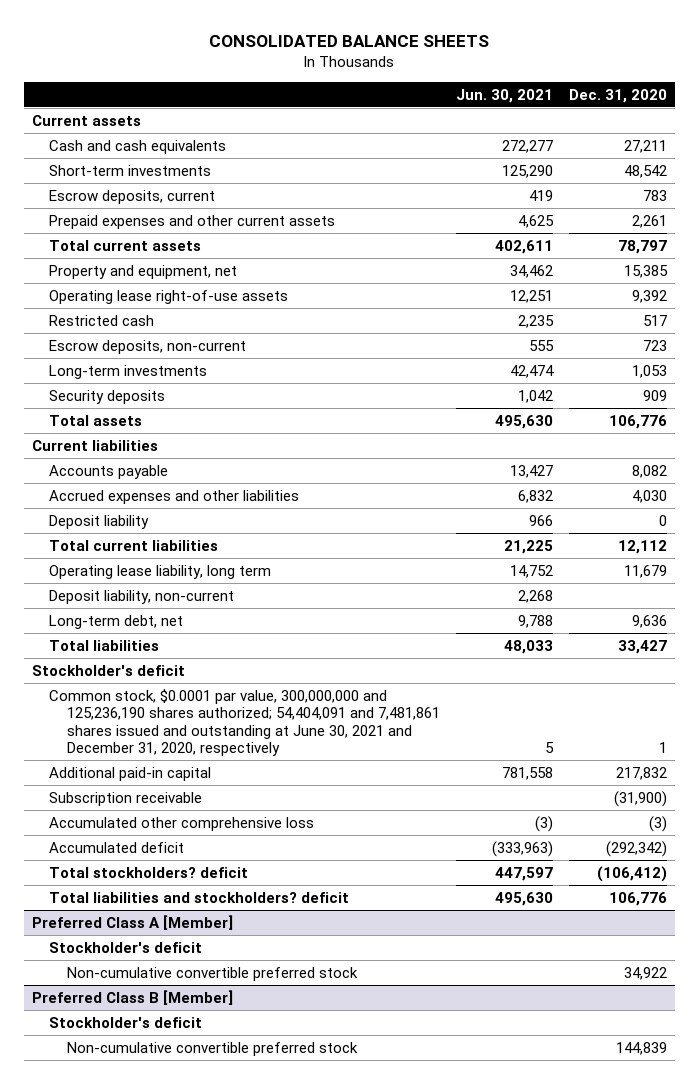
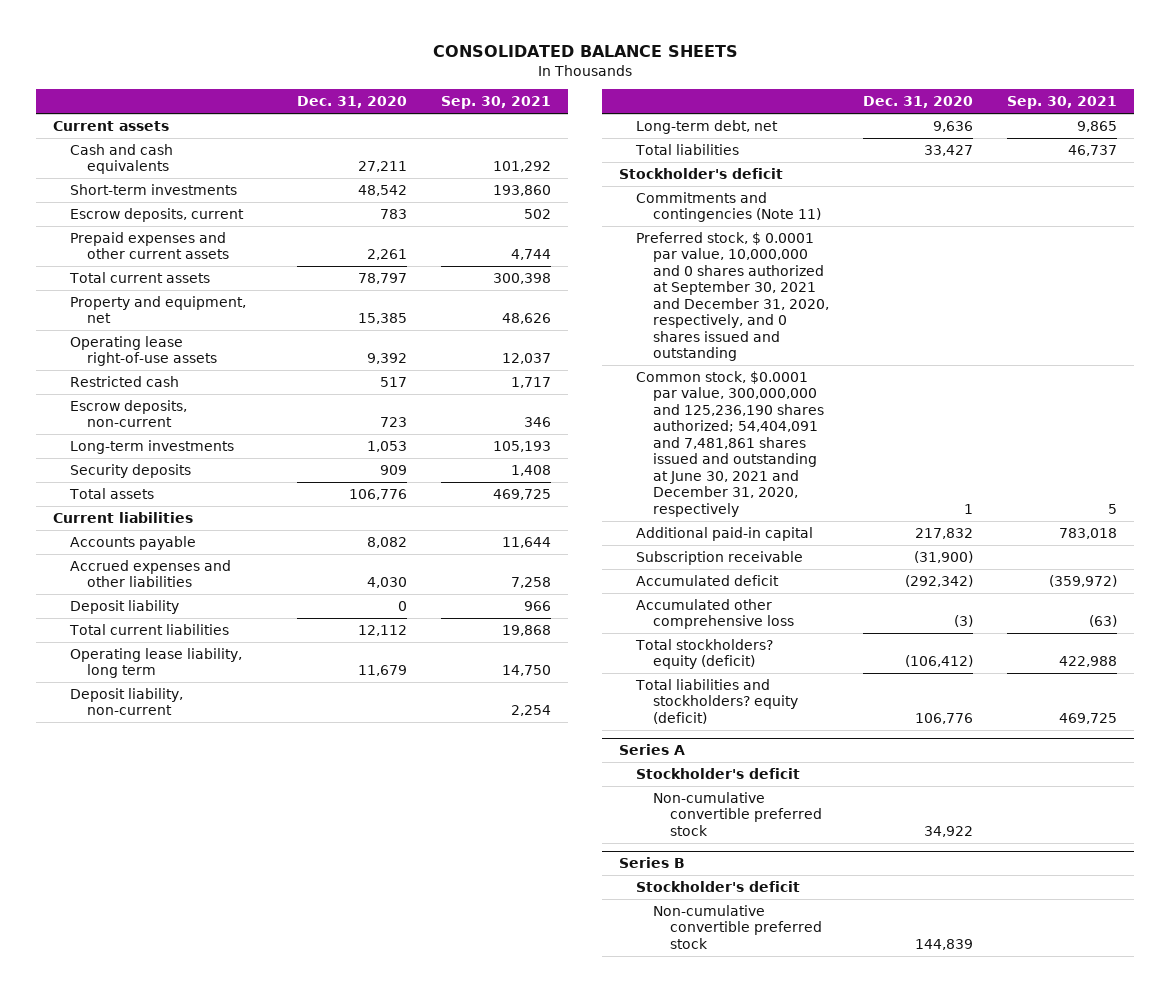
[455,88,553,103] Jun. 30, 2021 -> none
none -> [441,96,552,110] Sep. 30, 2021
none -> [635,191,821,223] Commitments and contingencies (Note 11)
none -> [635,231,829,362] Preferred stock, $ 0.0001 par value, 10,000,000 and 0 shares authorized at September 30, 2021 and December 31, 2020, respectively, and 0 shares issued and outstanding
[32,914,234,930] Preferred Class A [Member] -> none
[49,816,315,831] Accumulated other comprehensive loss -> [635,598,794,630] Accumulated other comprehensive loss
[49,866,249,878] Total stockholders? deficit -> [634,638,773,670] Total stockholders? equity (deficit)
[49,891,350,903] Total liabilities and stockholders? deficit -> [634,678,798,724] Total liabilities and stockholders? equity (deficit)
none -> [618,744,685,756] Series A
[32,989,234,1005] Preferred Class B [Member] -> none
none -> [618,857,685,869] Series B

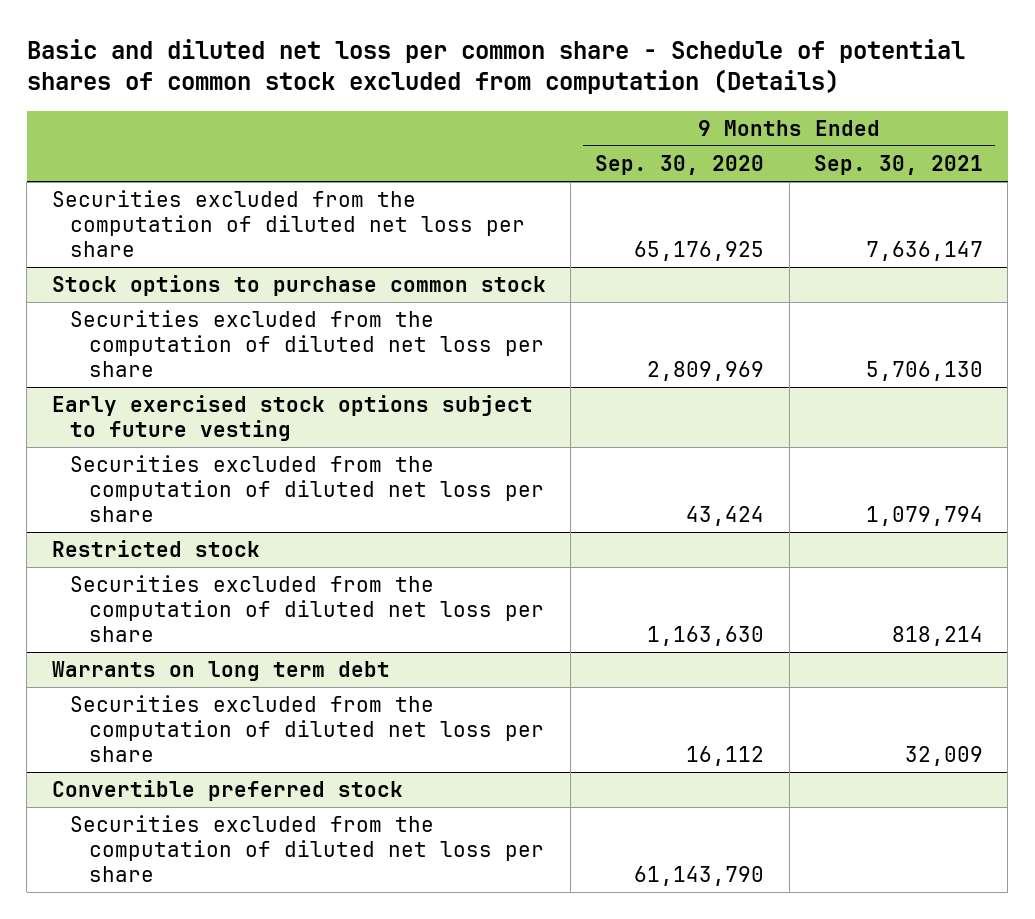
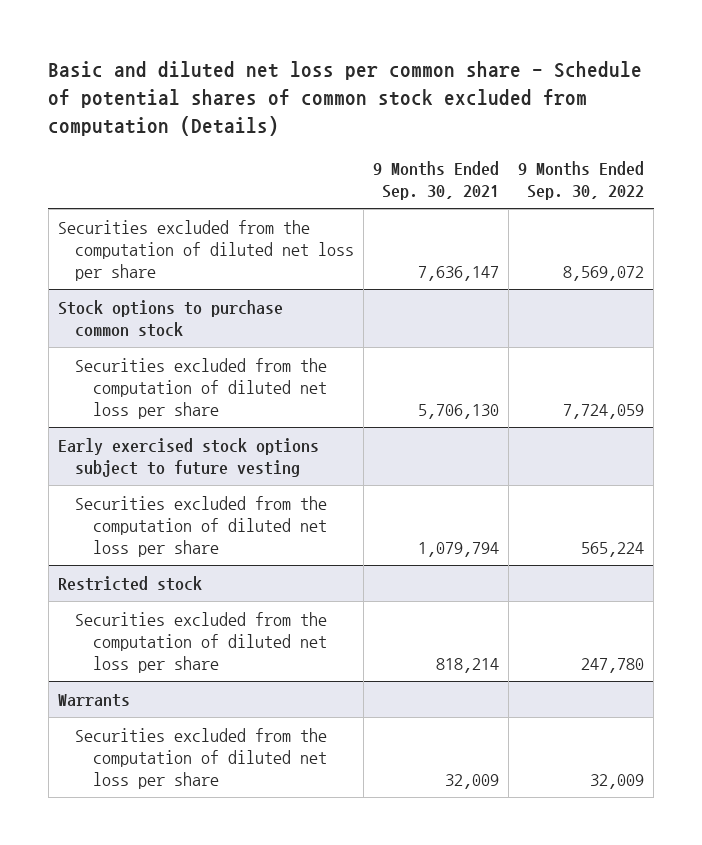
[595,154,765,175] Sep. 30, 2020 -> none
none -> [518,160,645,200] 9 Months Ended Sep. 30, 2022
[51,661,390,682] Warrants on long term debt -> [57,693,130,707] Warrants
[51,780,403,802] Convertible preferred stock -> none
[70,815,544,882] Securities excluded from the computation of diluted net loss per share -> none

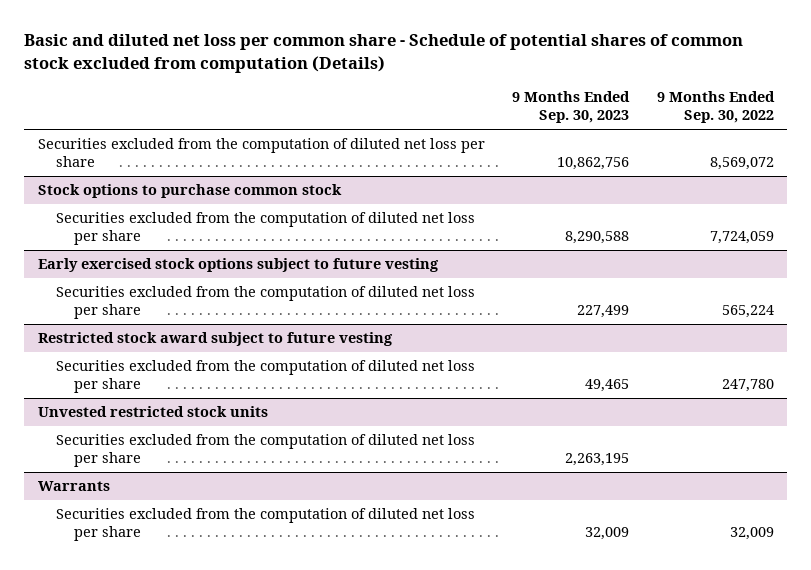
[373,160,500,200] 9 Months Ended Sep. 30, 2021 -> none
none -> [512,91,631,124] 9 Months Ended Sep. 30, 2023
[57,575,202,591] Restricted stock -> [37,332,393,347] Restricted stock award subject to future vesting
none -> [37,406,268,418] Unvested restricted stock units
none -> [56,434,476,468] Securities excluded from the computation of diluted net loss per share

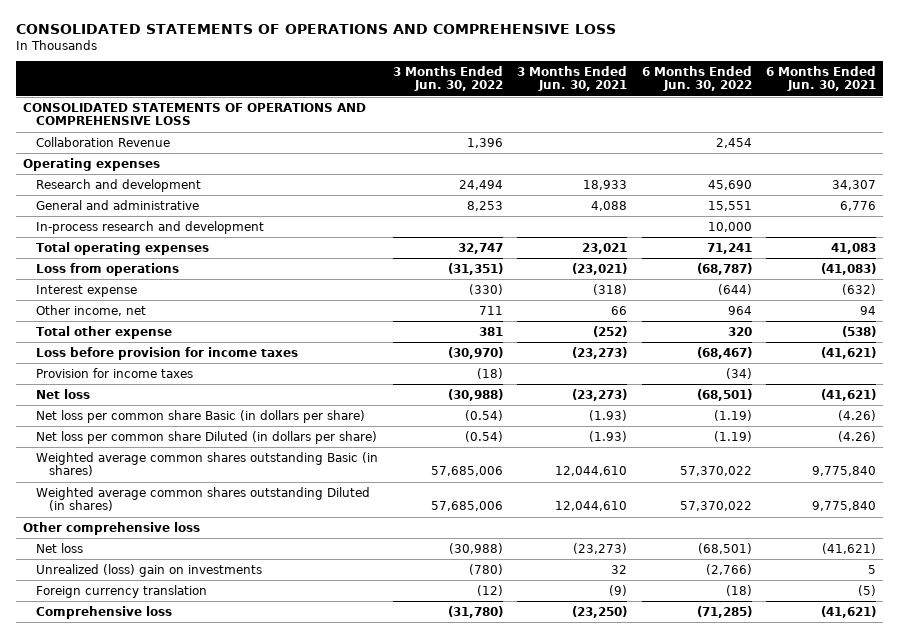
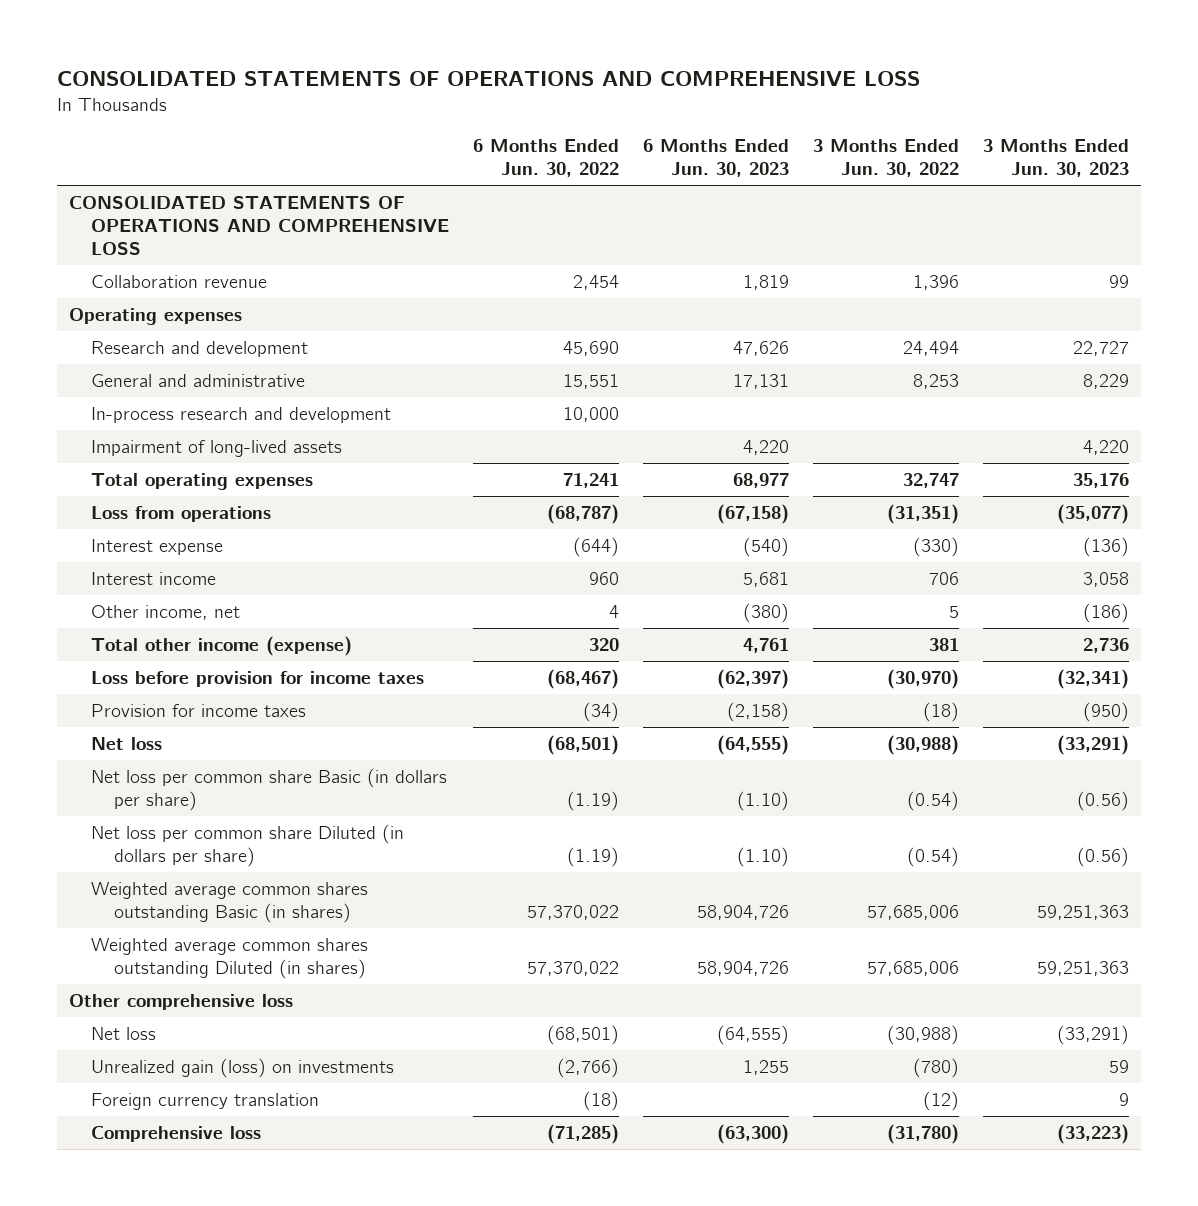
[517,65,628,92] 3 Months Ended Jun. 30, 2021 -> none
[765,65,876,92] 6 Months Ended Jun. 30, 2021 -> none
none -> [643,139,790,178] 6 Months Ended Jun. 30, 2023
none -> [982,139,1129,178] 3 Months Ended Jun. 30, 2023
[36,136,171,147] Collaboration Revenue -> [91,274,268,288] Collaboration revenue
none -> [91,439,343,457] Impairment of long-lived assets
none -> [91,571,217,585] Interest income
[478,305,503,315] 711 -> [948,605,959,618] 5
[727,305,752,315] 964 -> [609,604,620,618] 4
[36,325,173,339] Total other expense -> [91,635,353,656] Total other income (expense)
[36,563,263,577] Unrealized (loss) gain on investments -> [91,1057,395,1078] Unrealized gain (loss) on investments

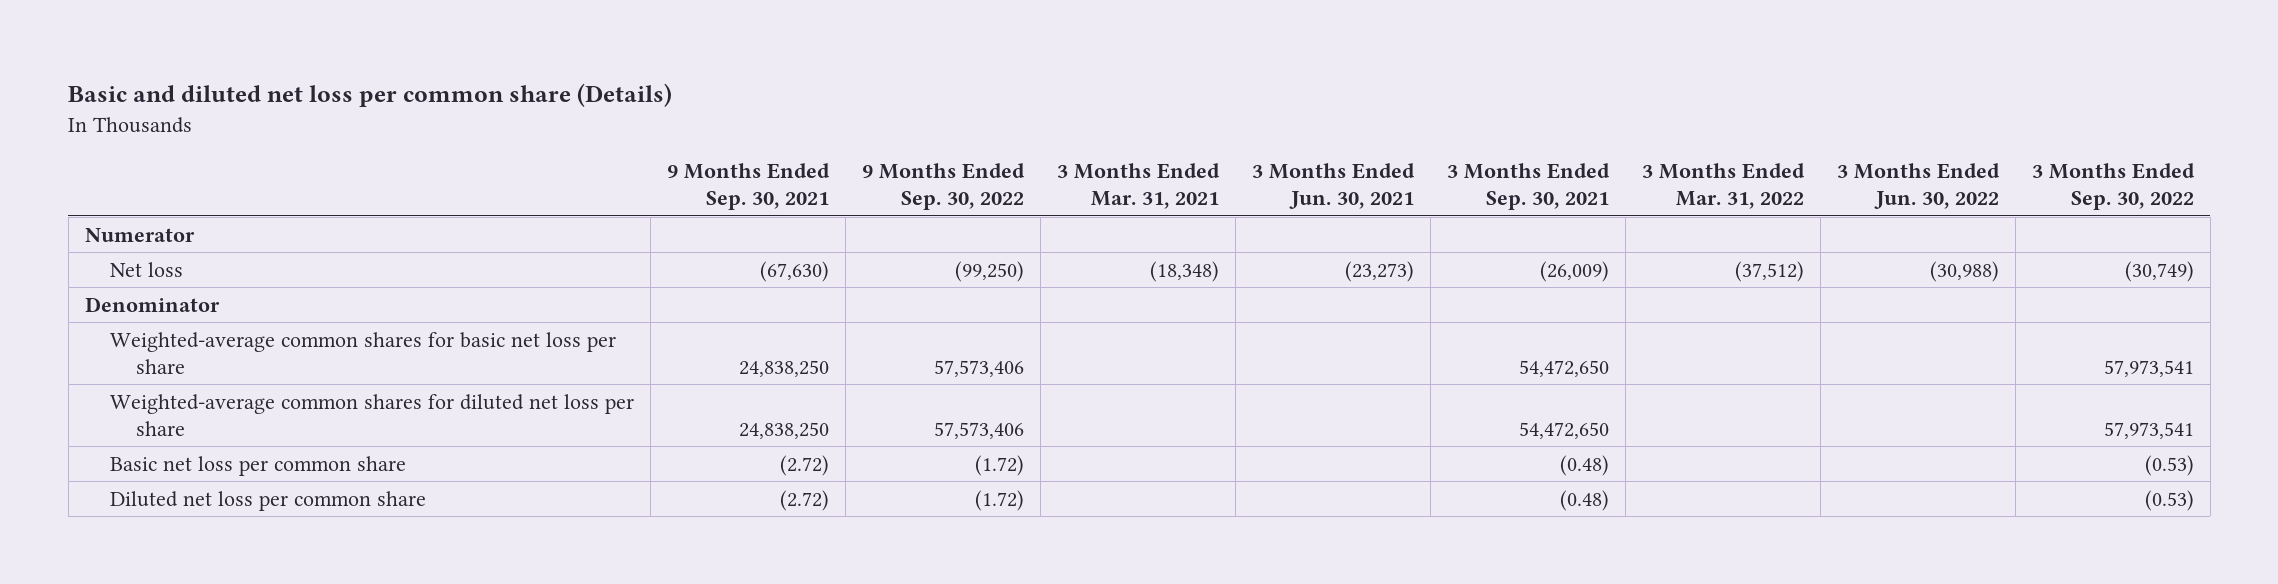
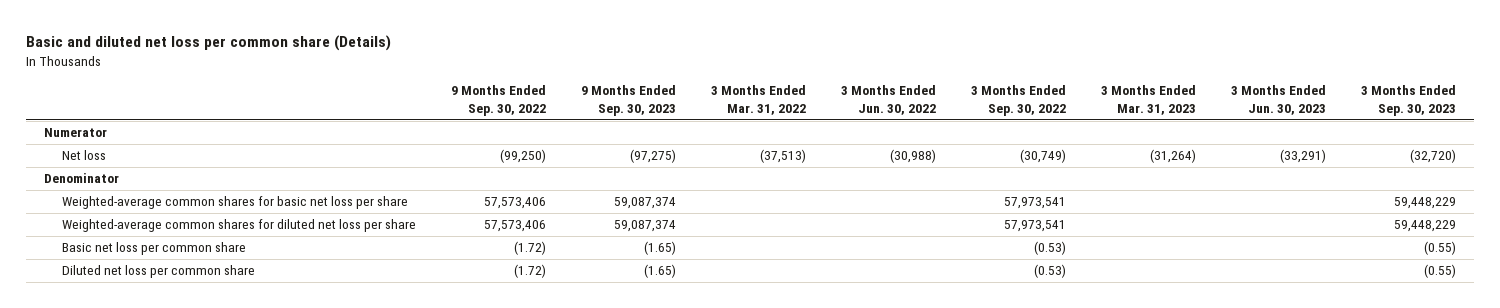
[667,163,831,211] 9 Months Ended Sep. 30, 2021 -> none
[1056,163,1220,210] 3 Months Ended Mar. 31, 2021 -> none
[1251,163,1415,210] 3 Months Ended Jun. 30, 2021 -> none
[1446,163,1610,211] 3 Months Ended Sep. 30, 2021 -> none
none -> [581,85,677,117] 9 Months Ended Sep. 30, 2023
none -> [1101,85,1197,116] 3 Months Ended Mar. 31, 2023
none -> [1231,85,1327,116] 3 Months Ended Jun. 30, 2023
none -> [1361,85,1457,117] 3 Months Ended Sep. 30, 2023
[1734,260,1804,282] (37,512) -> [760,149,807,164] (37,513)

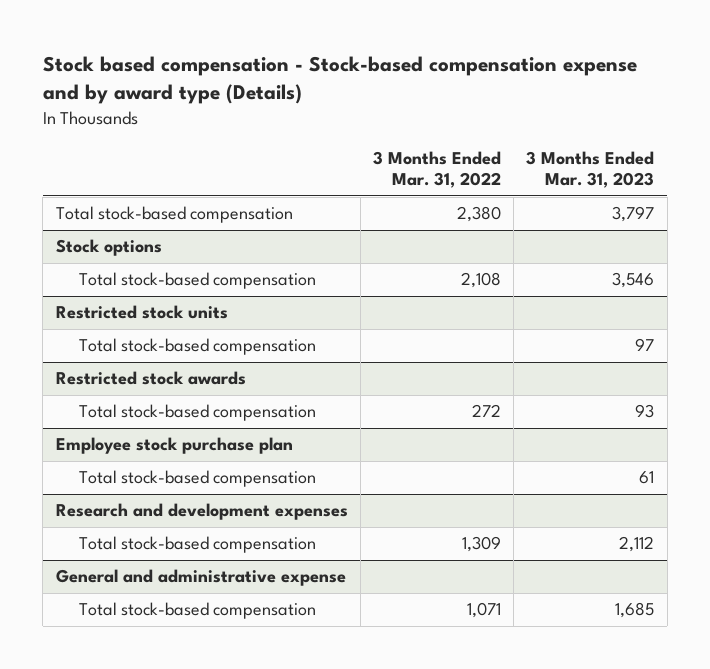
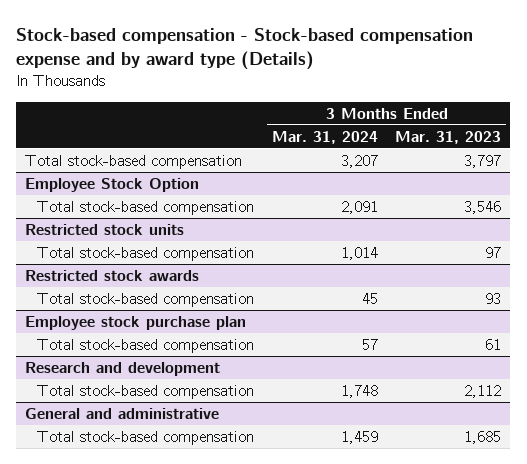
[42,55,637,105] Stock based compensation - Stock-based compensation expense and by award type (Details) -> [16,27,474,70] Stock-based compensation - Stock-based compensation expense and by award type (Details)
[372,150,501,189] 3 Months Ended Mar. 31, 2022 -> none
none -> [271,130,378,144] Mar. 31, 2024
[55,239,162,257] Stock options -> [25,177,200,192] Employee Stock Option
[55,503,348,521] Research and development expenses -> [25,361,221,376] Research and development
[55,569,346,587] General and administrative expense -> [25,407,220,419] General and administrative

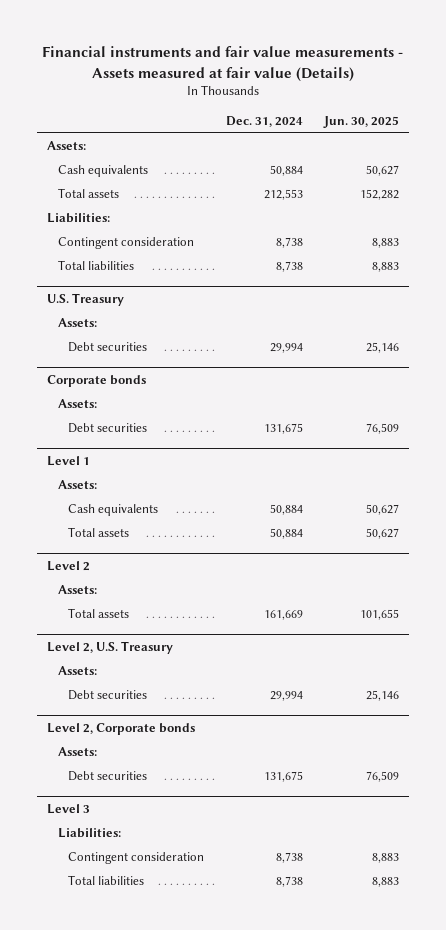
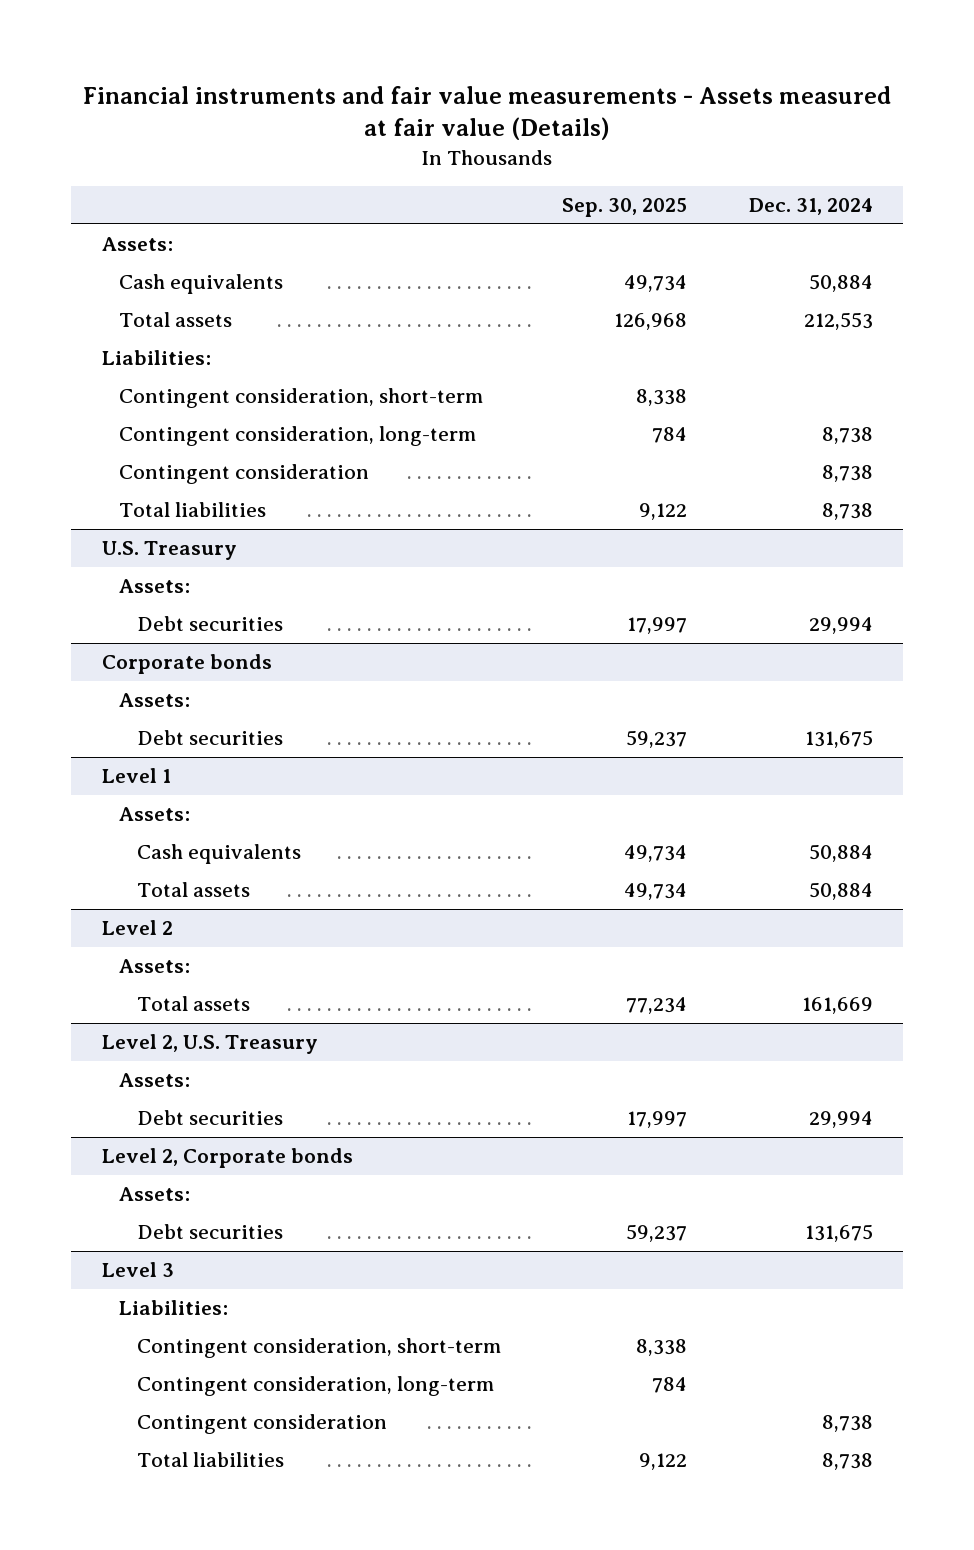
[322,115,399,128] Jun. 30, 2025 -> none
none -> [562,197,688,217] Sep. 30, 2025
none -> [119,388,484,409] Contingent consideration, short-term
none -> [119,426,477,447] Contingent consideration, long-term
none -> [137,1338,502,1359] Contingent consideration, short-term
none -> [137,1376,495,1397] Contingent consideration, long-term

